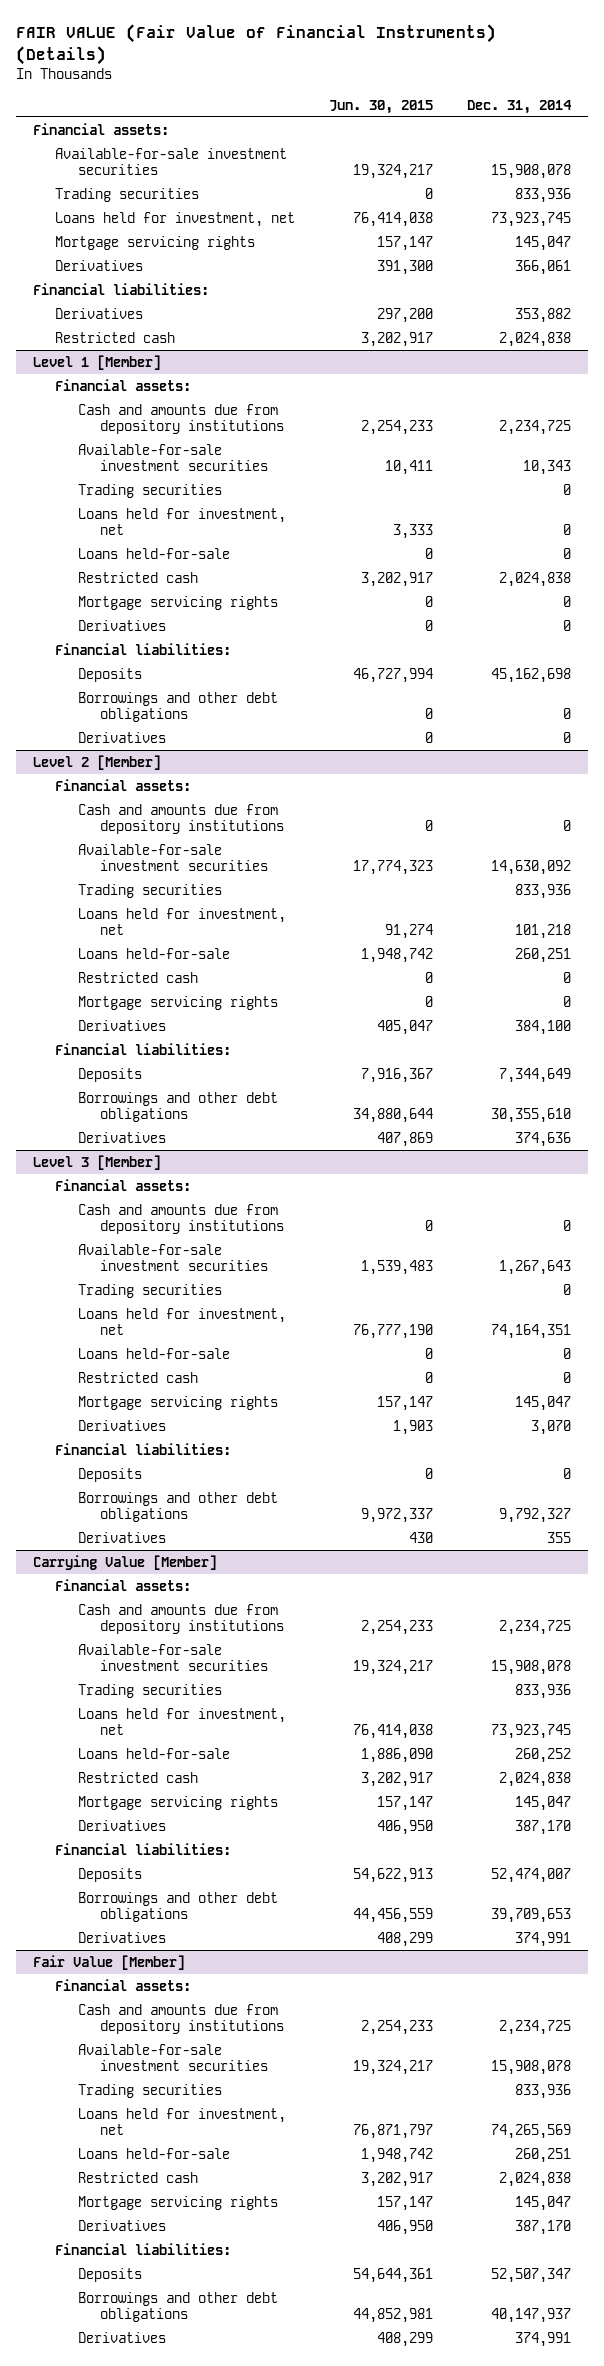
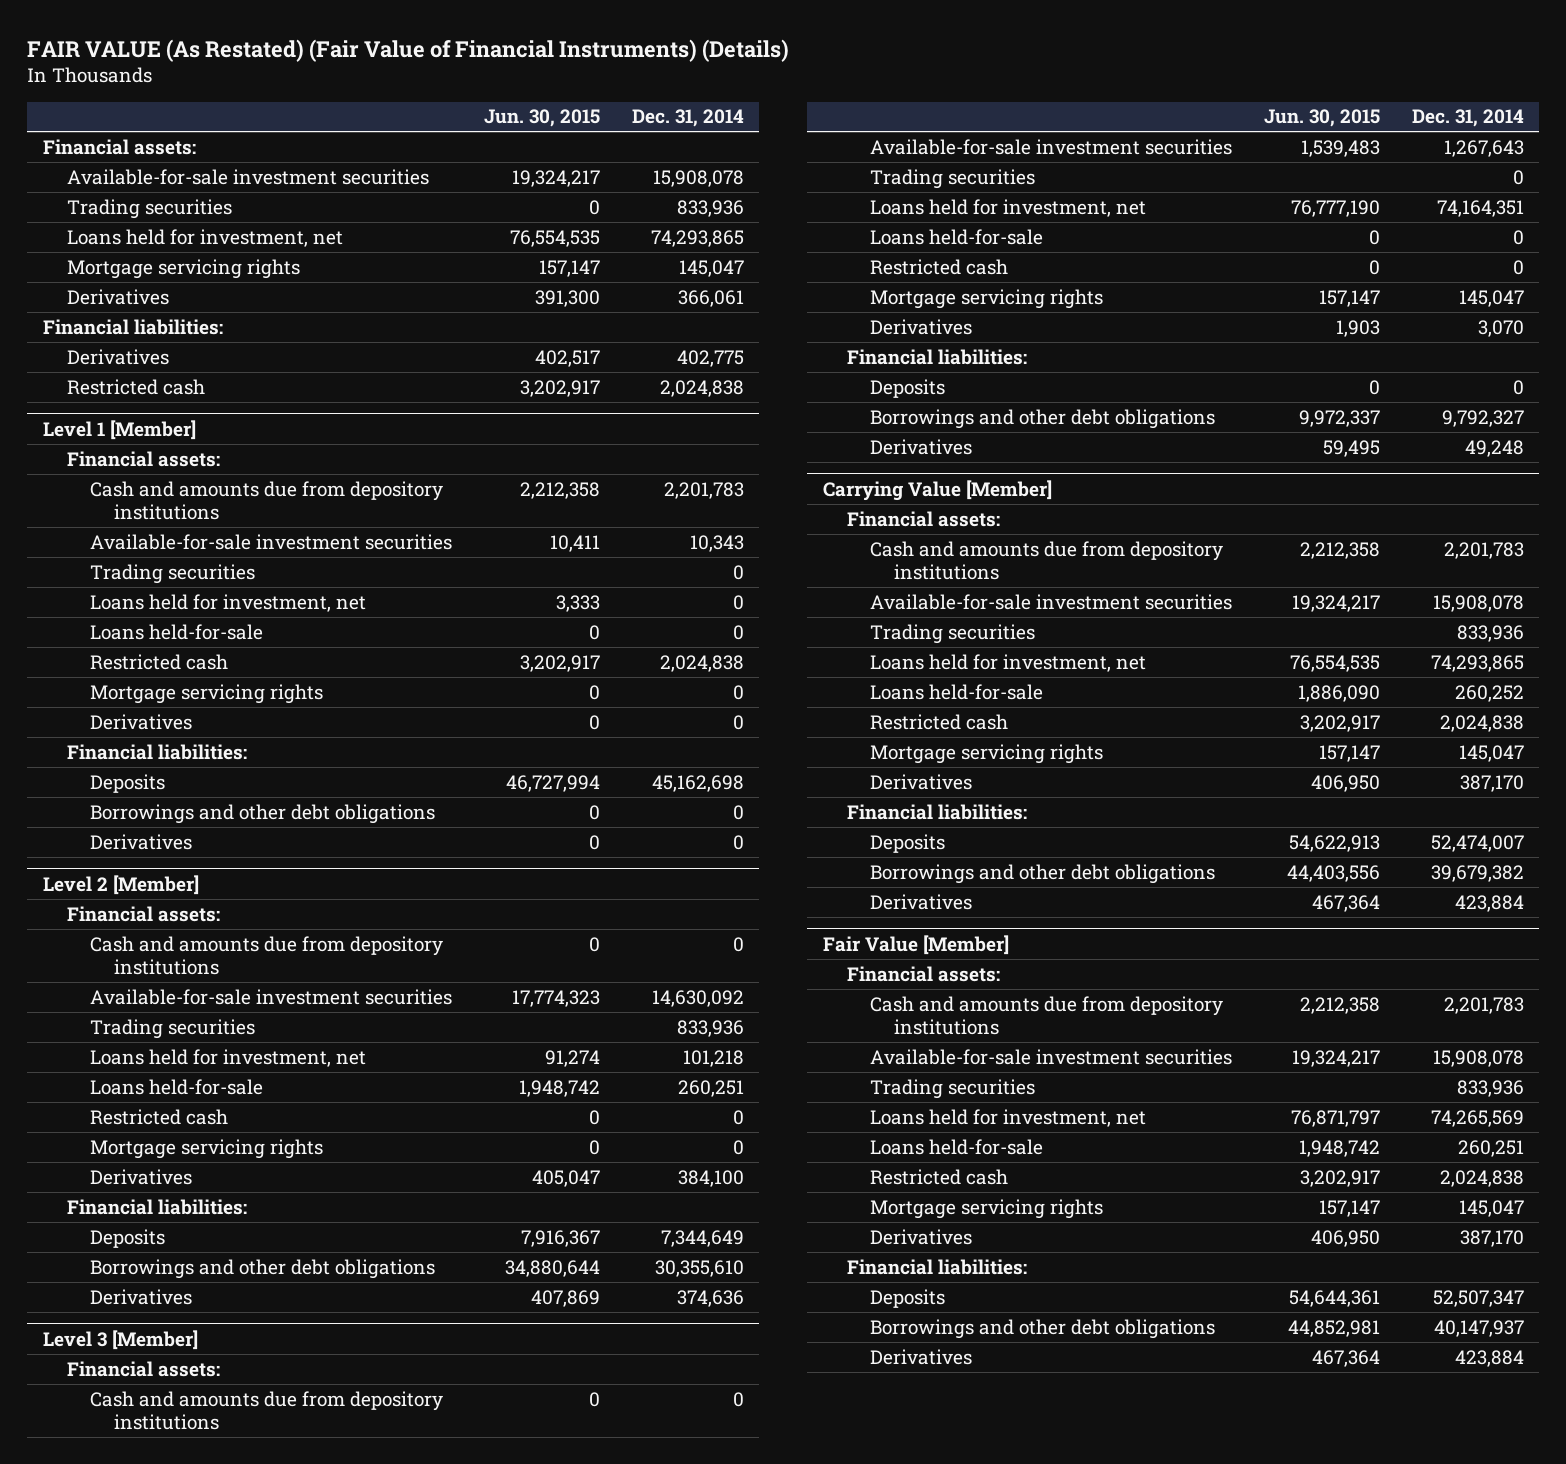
[16,23,497,65] FAIR VALUE (Fair Value of Financial Instruments) (Details) -> [27,38,790,62] FAIR VALUE (As Restated) (Fair Value of Financial Instruments) (Details)
[353,211,434,227] 76,414,038 -> [510,229,601,247] 76,554,535
[491,211,572,227] 73,923,745 -> [650,229,744,247] 74,293,865
[377,307,434,323] 297,200 -> [535,349,601,367] 402,517
[515,307,572,323] 353,882 -> [676,349,744,367] 402,775
[361,420,434,436] 2,254,233 -> [520,481,601,499] 2,212,358
[499,420,572,436] 2,234,725 -> [663,481,744,499] 2,201,783
[409,1531,434,1543] 430 -> [1322,439,1380,457] 59,495
[547,1531,572,1543] 355 -> [1464,439,1524,457] 49,248
[361,1620,434,1636] 2,254,233 -> [1299,541,1380,559] 2,212,358
[499,1620,572,1636] 2,234,725 -> [1443,541,1524,559] 2,201,783
[353,1724,434,1740] 76,414,038 -> [1289,654,1380,672] 76,554,535
[491,1724,572,1740] 73,923,745 -> [1430,654,1524,672] 74,293,865
[353,1908,434,1924] 44,456,559 -> [1286,864,1380,882] 44,403,556
[491,1908,572,1924] 39,709,653 -> [1430,864,1524,882] 39,679,382
[377,1931,434,1947] 408,299 -> [1311,894,1380,912] 467,364
[515,1931,572,1947] 374,991 -> [1454,894,1524,912] 423,884
[361,2020,434,2036] 2,254,233 -> [1299,996,1380,1014] 2,212,358
[499,2020,572,2036] 2,234,725 -> [1443,996,1524,1014] 2,201,783
[377,2331,434,2347] 408,299 -> [1311,1349,1380,1367] 467,364
[515,2331,572,2347] 374,991 -> [1454,1349,1524,1367] 423,884

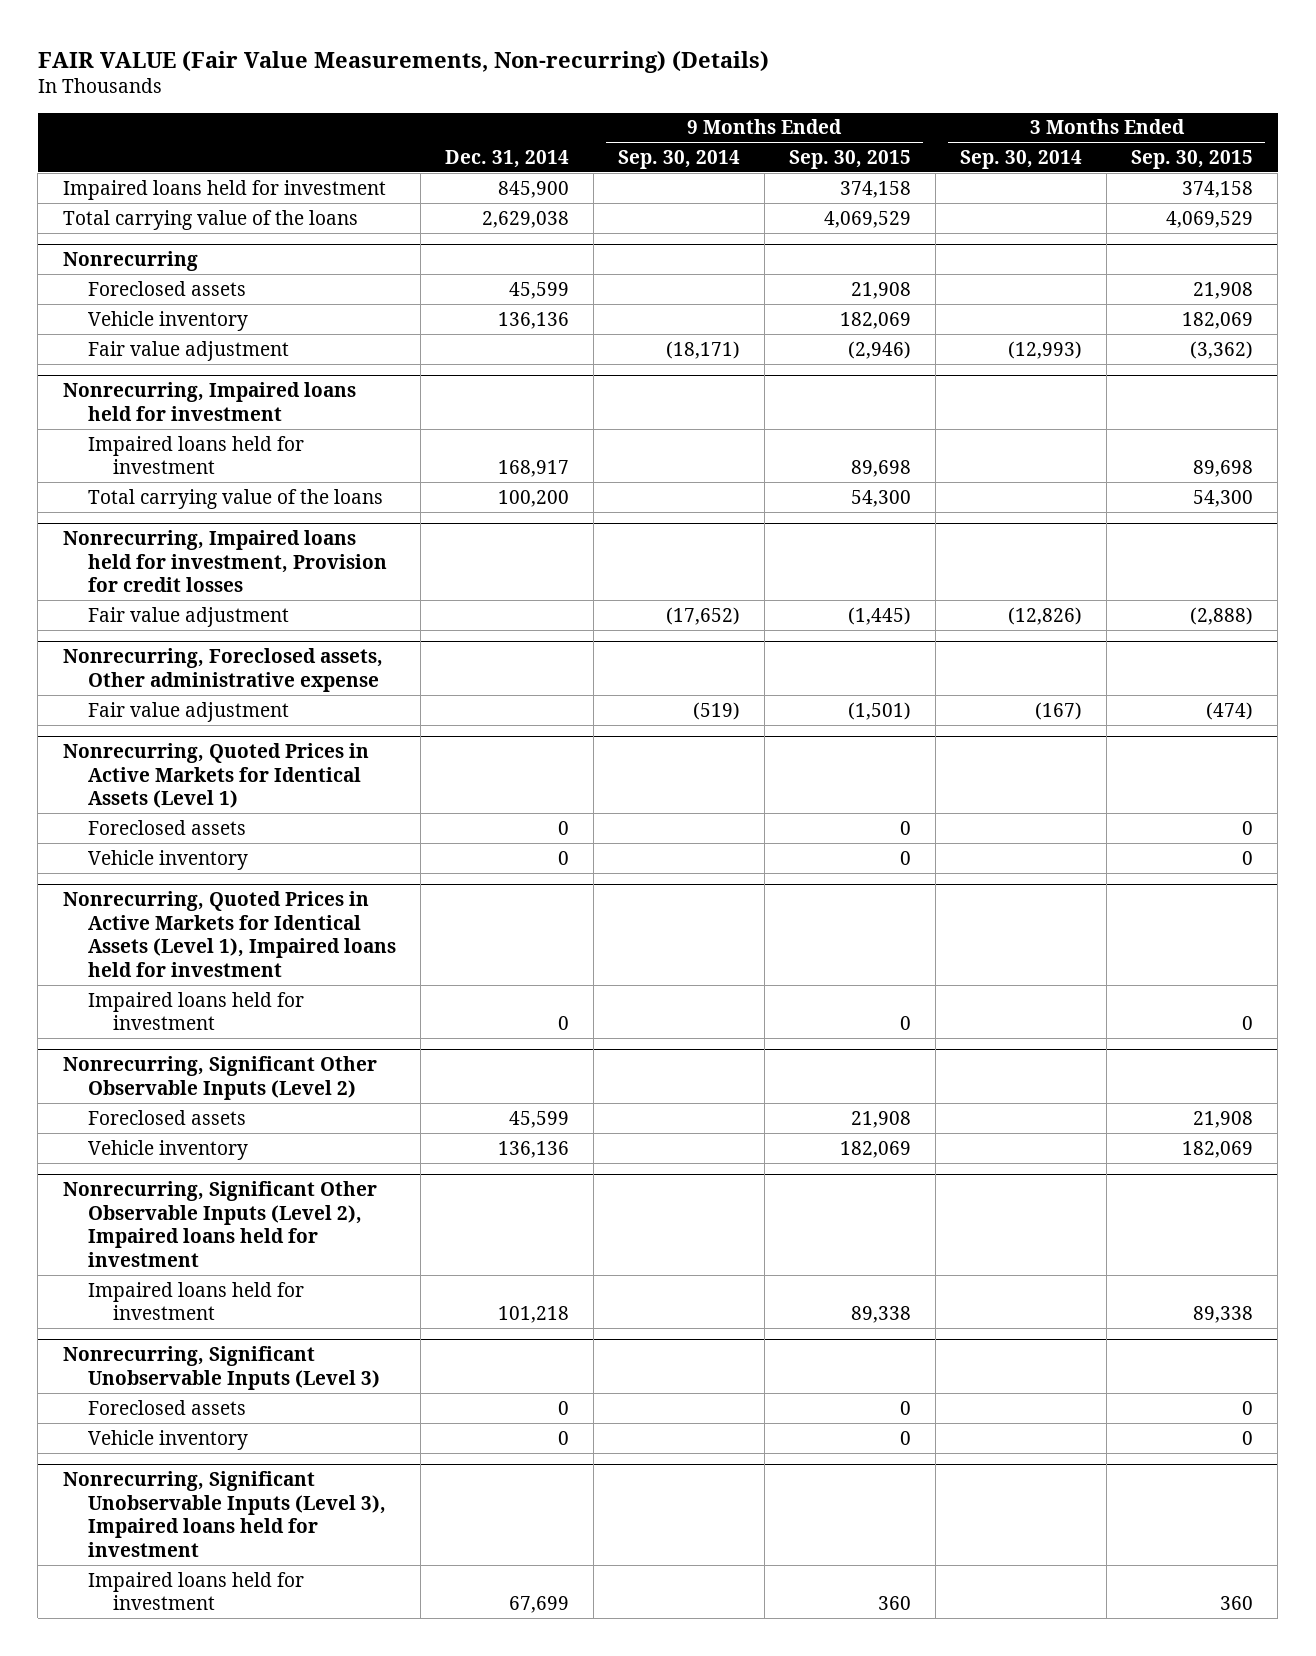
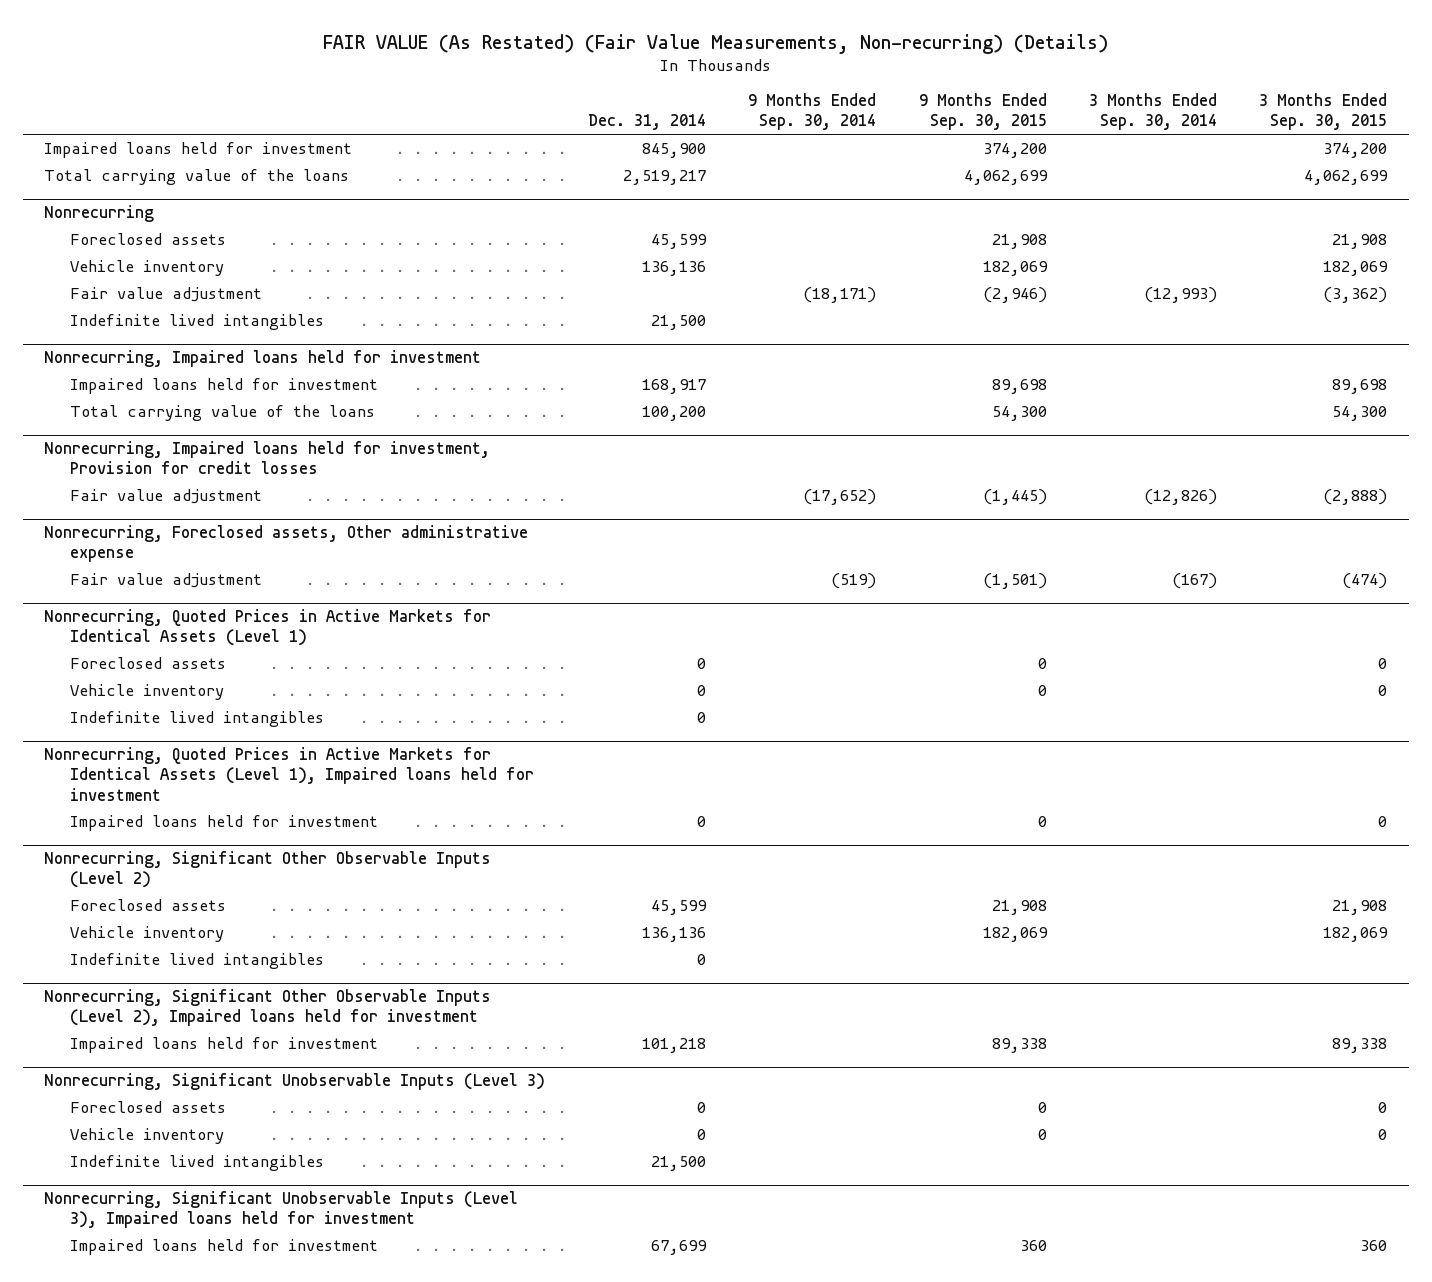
[37,50,769,73] FAIR VALUE (Fair Value Measurements, Non-recurring) (Details) -> [322,33,1108,54] FAIR VALUE (As Restated) (Fair Value Measurements, Non-recurring) (Details)
[839,180,911,198] 374,158 -> [982,142,1047,158] 374,200
[1182,180,1254,198] 374,158 -> [1323,142,1388,158] 374,200
[481,210,569,228] 2,629,038 -> [622,169,706,185] 2,519,217
[823,210,911,228] 4,069,529 -> [963,169,1048,185] 4,062,699
[1166,210,1254,228] 4,069,529 -> [1304,169,1389,185] 4,062,699
none -> [70,313,325,330] Indefinite lived intangibles
none -> [70,710,325,727] Indefinite lived intangibles
none -> [70,952,325,969] Indefinite lived intangibles
none -> [70,1154,325,1171] Indefinite lived intangibles

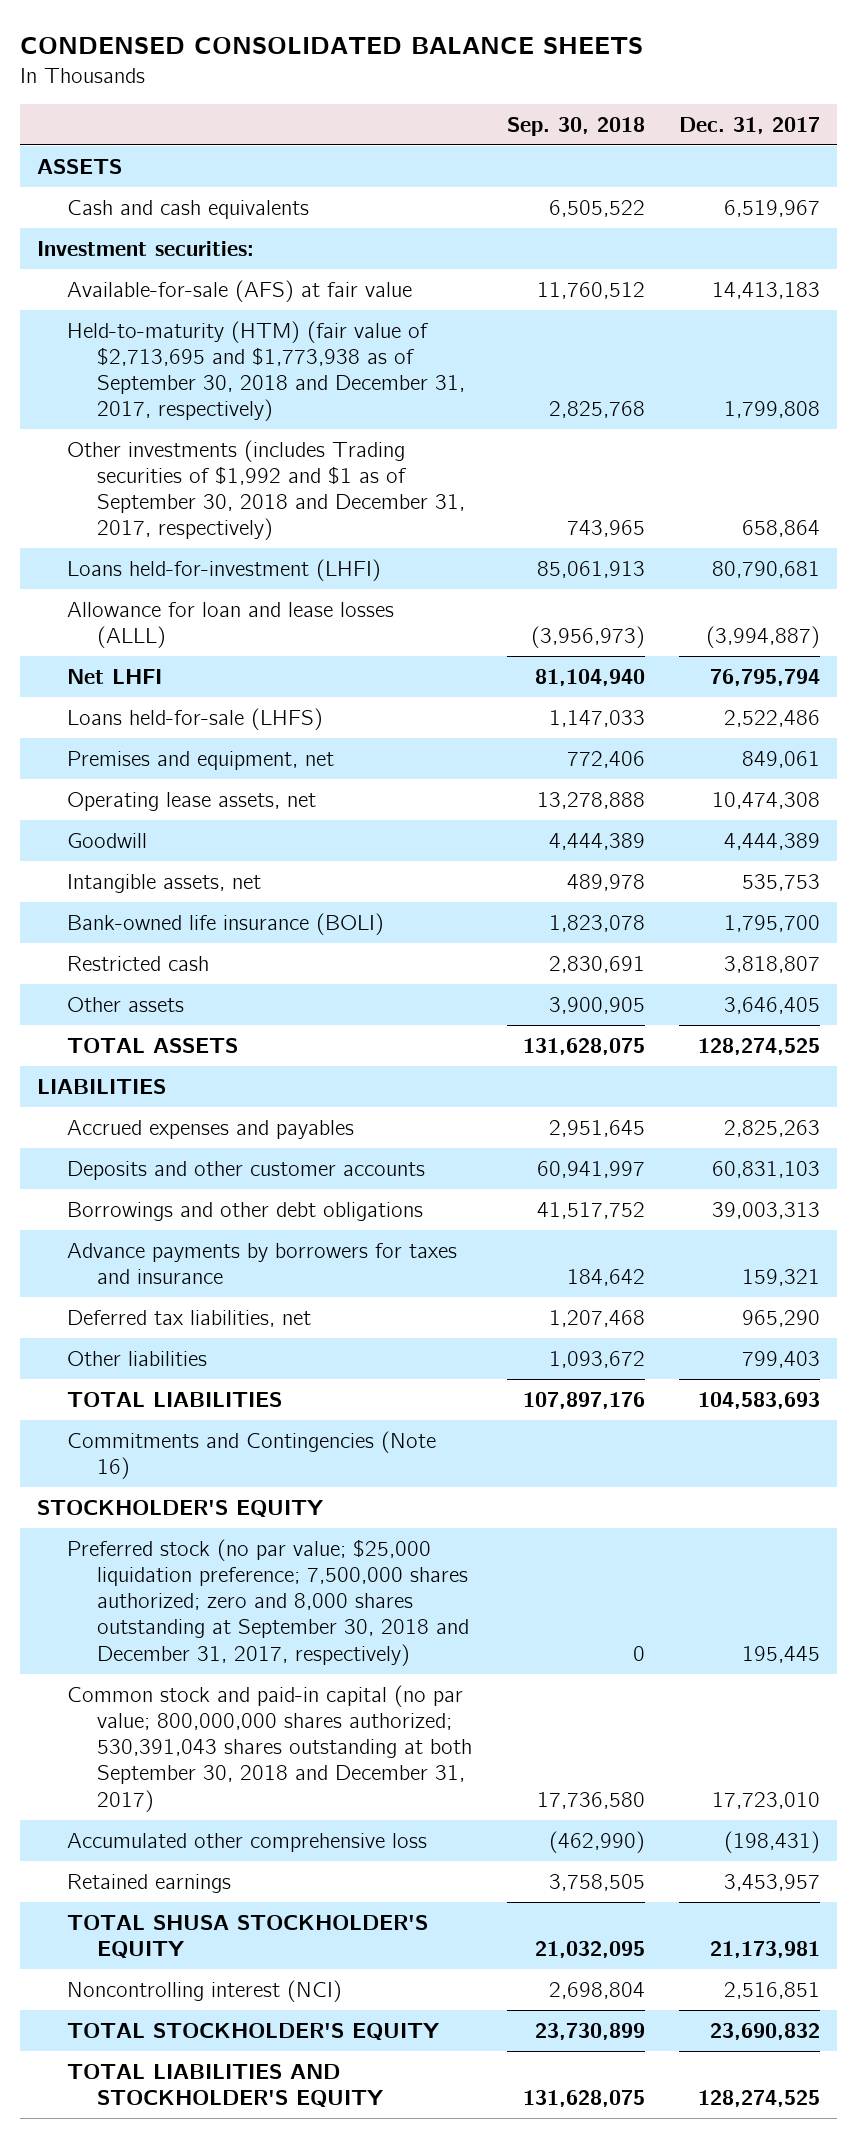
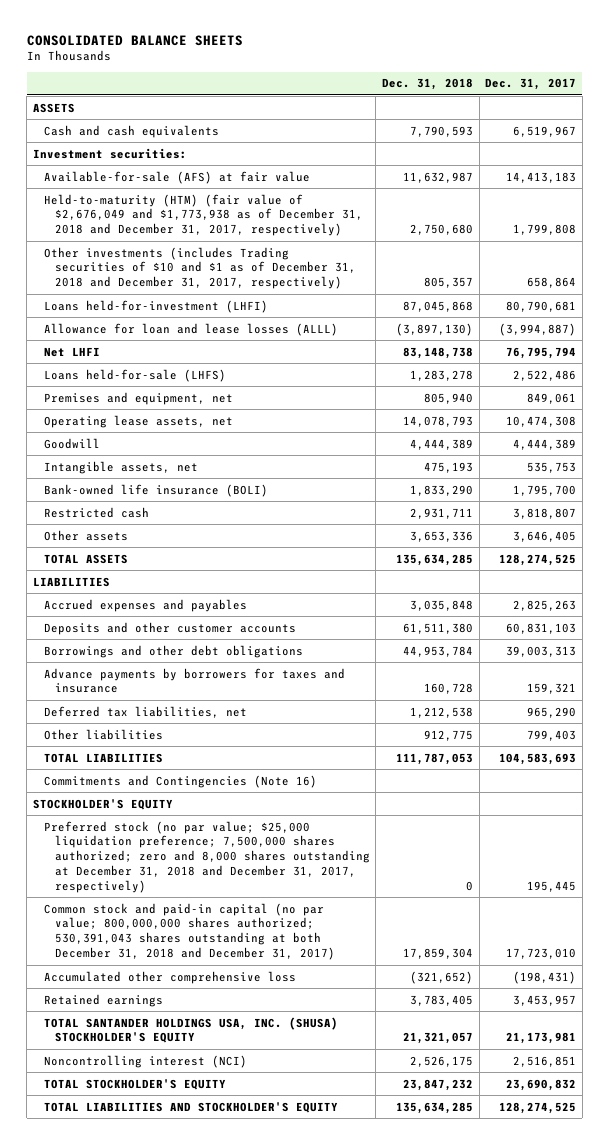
[20,36,644,54] CONDENSED CONSOLIDATED BALANCE SHEETS -> [26,34,243,46] CONSOLIDATED BALANCE SHEETS
[506,116,645,136] Sep. 30, 2018 -> none
none -> [381,78,473,91] Dec. 31, 2018
[67,320,466,422] Held-to-maturity (HTM) (fair value of $2,713,695 and $1,773,938 as of September 30, 2018 and December 31, 2017, respectively) -> [43,193,363,237] Held-to-maturity (HTM) (fair value of $2,676,049 and $1,773,938 as of December 31, 2018 and December 31, 2017, respectively)
[67,439,466,541] Other investments (includes Trading securities of $1,992 and $1 as of September 30, 2018 and December 31, 2017, respectively) -> [43,246,356,290] Other investments (includes Trading securities of $10 and $1 as of December 31, 2018 and December 31, 2017, respectively)
[67,1538,470,1666] Preferred stock (no par value; $25,000 liquidation preference; 7,500,000 shares authorized; zero and 8,000 shares outstanding at September 30, 2018 and December 31, 2017, respectively) -> [43,820,370,893] Preferred stock (no par value; $25,000 liquidation preference; 7,500,000 shares authorized; zero and 8,000 shares outstanding at December 31, 2018 and December 31, 2017, respectively)
[67,1684,473,1812] Common stock and paid-in capital (no par value; 800,000,000 shares authorized; 530,391,043 shares outstanding at both September 30, 2018 and December 31, 2017) -> [43,902,335,961] Common stock and paid-in capital (no par value; 800,000,000 shares authorized; 530,391,043 shares outstanding at both December 31, 2018 and December 31, 2017)
[67,1914,429,1959] TOTAL SHUSA STOCKHOLDER'S EQUITY -> [43,1016,338,1044] TOTAL SANTANDER HOLDINGS USA, INC. (SHUSA) STOCKHOLDER'S EQUITY

